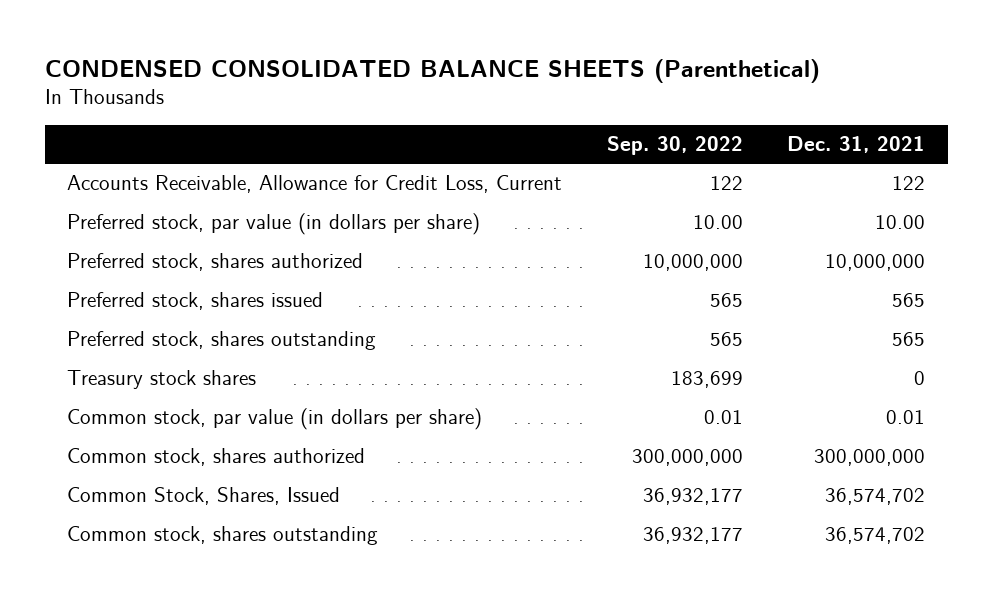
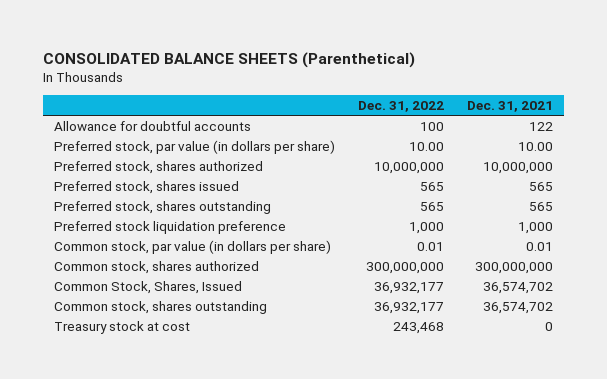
[44,58,820,83] CONDENSED CONSOLIDATED BALANCE SHEETS (Parenthetical) -> [42,51,415,68] CONSOLIDATED BALANCE SHEETS (Parenthetical)
[606,136,743,156] Sep. 30, 2022 -> none
none -> [358,100,445,112] Dec. 31, 2022
[67,175,563,194] Accounts Receivable, Allowance for Credit Loss, Current -> [54,120,252,131] Allowance for doubtful accounts
[67,370,257,390] Treasury stock shares -> none
none -> [54,220,287,234] Preferred stock liquidation preference
none -> [54,320,191,334] Treasury stock at cost

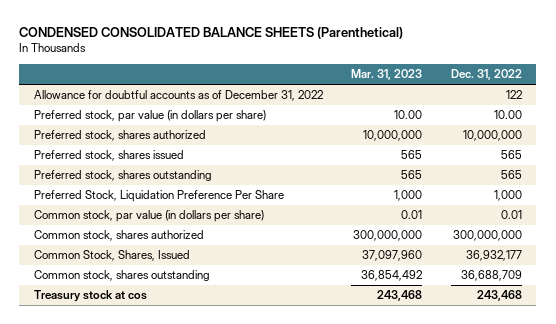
[42,51,415,68] CONSOLIDATED BALANCE SHEETS (Parenthetical) -> [19,27,404,40] CONDENSED CONSOLIDATED BALANCE SHEETS (Parenthetical)
[467,100,554,112] Dec. 31, 2021 -> none
none -> [351,69,423,81] Mar. 31, 2023
[54,120,252,131] Allowance for doubtful accounts -> [33,90,323,102] Allowance for doubtful accounts as of December 31, 2022
[420,121,445,131] 100 -> [505,90,522,100] 122
[54,220,287,234] Preferred stock liquidation preference -> [33,190,284,203] Preferred Stock, Liquidation Preference Per Share
[374,301,445,314] 36,932,177 -> [460,270,522,282] 36,688,709
[54,320,191,334] Treasury stock at cost -> [33,290,147,303] Treasury stock at cos

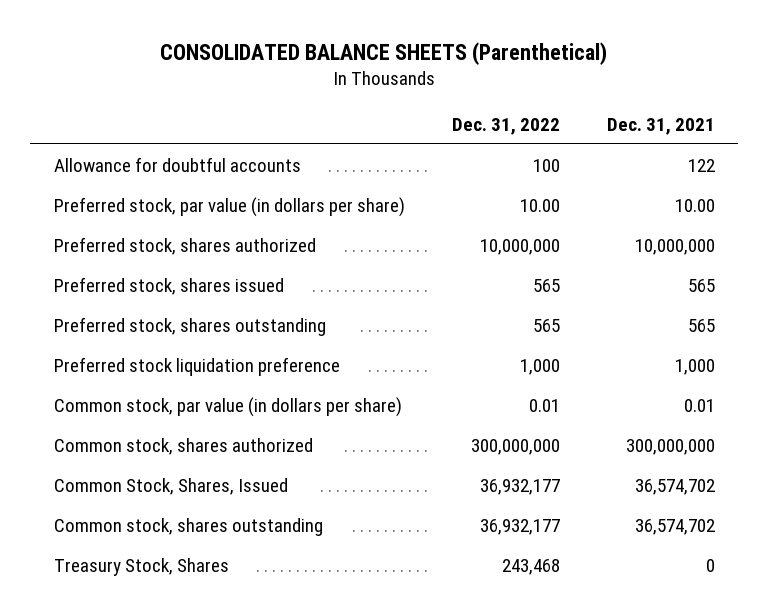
[19,27,404,40] CONDENSED CONSOLIDATED BALANCE SHEETS (Parenthetical) -> [160,41,608,65] CONSOLIDATED BALANCE SHEETS (Parenthetical)
[351,69,423,81] Mar. 31, 2023 -> none
none -> [606,117,715,135] Dec. 31, 2021
[33,90,323,102] Allowance for doubtful accounts as of December 31, 2022 -> [53,156,301,172] Allowance for doubtful accounts
[505,90,522,100] 122 -> [532,158,560,172] 100
[33,190,284,203] Preferred Stock, Liquidation Preference Per Share -> [53,356,340,376] Preferred stock liquidation preference
[460,270,522,282] 36,688,709 -> [479,518,560,535] 36,932,177
[33,290,147,303] Treasury stock at cos -> [53,557,229,576] Treasury Stock, Shares

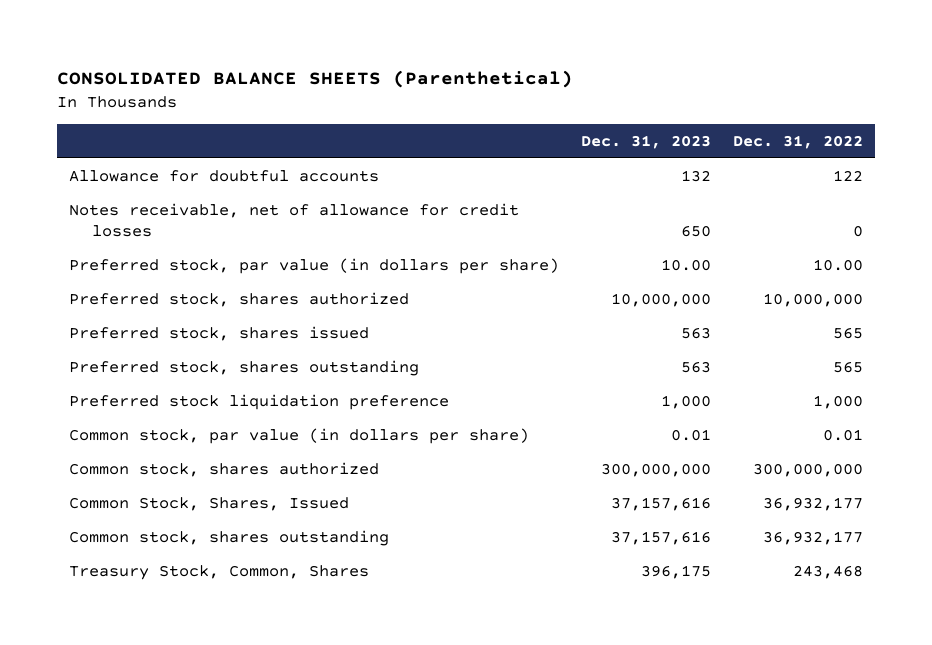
[606,117,715,135] Dec. 31, 2021 -> none
none -> [580,135,711,150] Dec. 31, 2023
[532,158,560,172] 100 -> [833,169,864,181] 122
none -> [68,202,519,238] Notes receivable, net of allowance for credit losses
[53,557,229,576] Treasury Stock, Shares -> [68,564,369,580] Treasury Stock, Common, Shares

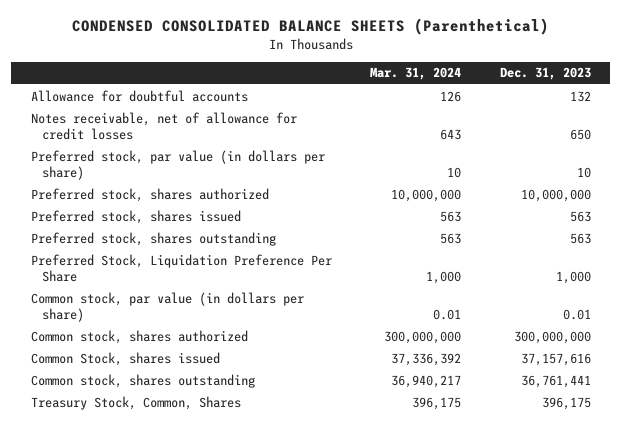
[57,69,574,88] CONSOLIDATED BALANCE SHEETS (Parenthetical) -> [71,18,549,36] CONDENSED CONSOLIDATED BALANCE SHEETS (Parenthetical)
[733,135,864,150] Dec. 31, 2022 -> none
none -> [370,67,462,81] Mar. 31, 2024
[660,258,711,271] 10.00 -> [577,166,592,178] 10
[68,393,449,410] Preferred stock liquidation preference -> [30,253,332,282] Preferred Stock, Liquidation Preference Per Share
[68,496,349,511] Common Stock, Shares, Issued -> [30,351,220,366] Common Stock, shares issued
[610,530,711,545] 37,157,616 -> [521,374,592,388] 36,761,441

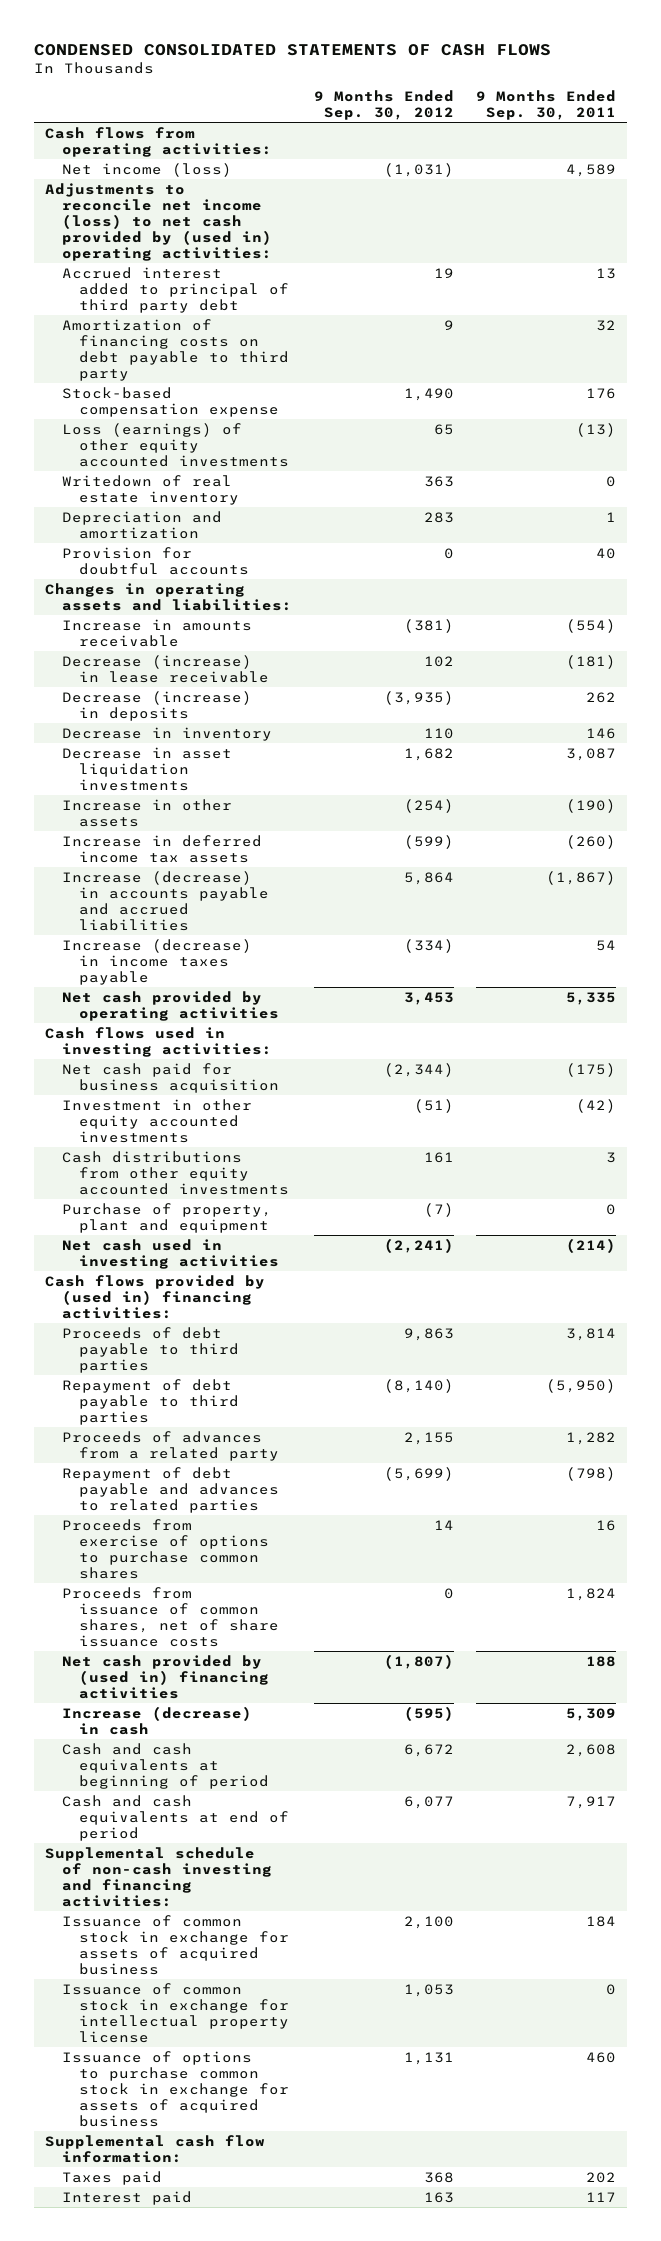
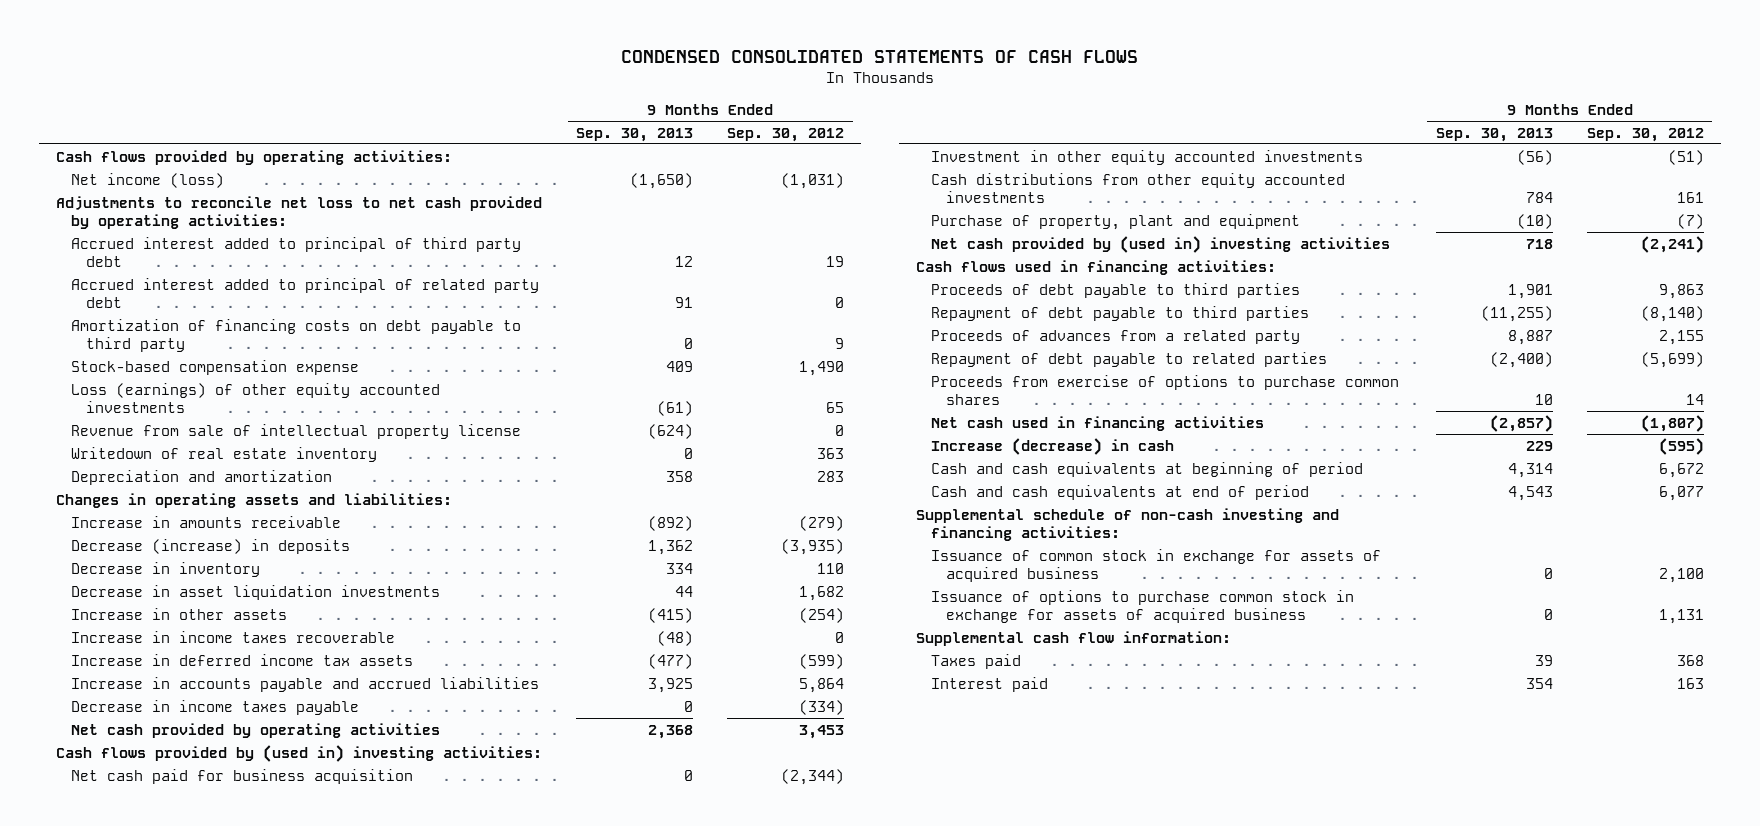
[476,89,617,121] 9 Months Ended Sep. 30, 2011 -> none
none -> [576,127,694,142] Sep. 30, 2013
[45,126,273,157] Cash flows from operating activities: -> [56,149,453,165] Cash flows provided by operating activities:
[45,182,273,261] Adjustments to reconcile net income (loss) to net cash provided by (used in) operating activities: -> [56,195,543,230] Adjustments to reconcile net loss to net cash provided by operating activities:
none -> [71,277,540,309] Accrued interest added to principal of related party debt
none -> [71,423,522,439] Revenue from sale of intellectual property license
[62,546,249,575] Provision for doubtful accounts -> none
[62,654,269,683] Decrease (increase) in lease receivable -> none
[404,618,455,633] (381) -> [799,515,845,531] (279)
none -> [71,630,396,643] Increase in income taxes recoverable
[62,870,269,931] Increase (decrease) in accounts payable and accrued liabilities -> [71,676,540,692] Increase in accounts payable and accrued liabilities
[62,938,253,985] Increase (decrease) in income taxes payable -> [71,699,360,715] Decrease in income taxes payable
[45,1026,273,1057] Cash flows used in investing activities: -> [56,744,543,762] Cash flows provided by (used in) investing activities:
[62,1238,279,1269] Net cash used in investing activities -> [931,235,1391,253] Net cash provided by (used in) investing activities
[45,1274,266,1319] Cash flows provided by (used in) financing activities: -> [916,259,1277,275] Cash flows used in financing activities:
[62,1466,279,1513] Repayment of debt payable and advances to related parties -> [931,351,1328,367] Repayment of debt payable to related parties
[62,1586,279,1647] Proceeds from issuance of common shares, net of share issuance costs -> none
[62,1654,269,1699] Net cash provided by (used in) financing activities -> [931,415,1265,431] Net cash used in financing activities
[62,1982,289,2043] Issuance of common stock in exchange for intellectual property license -> none

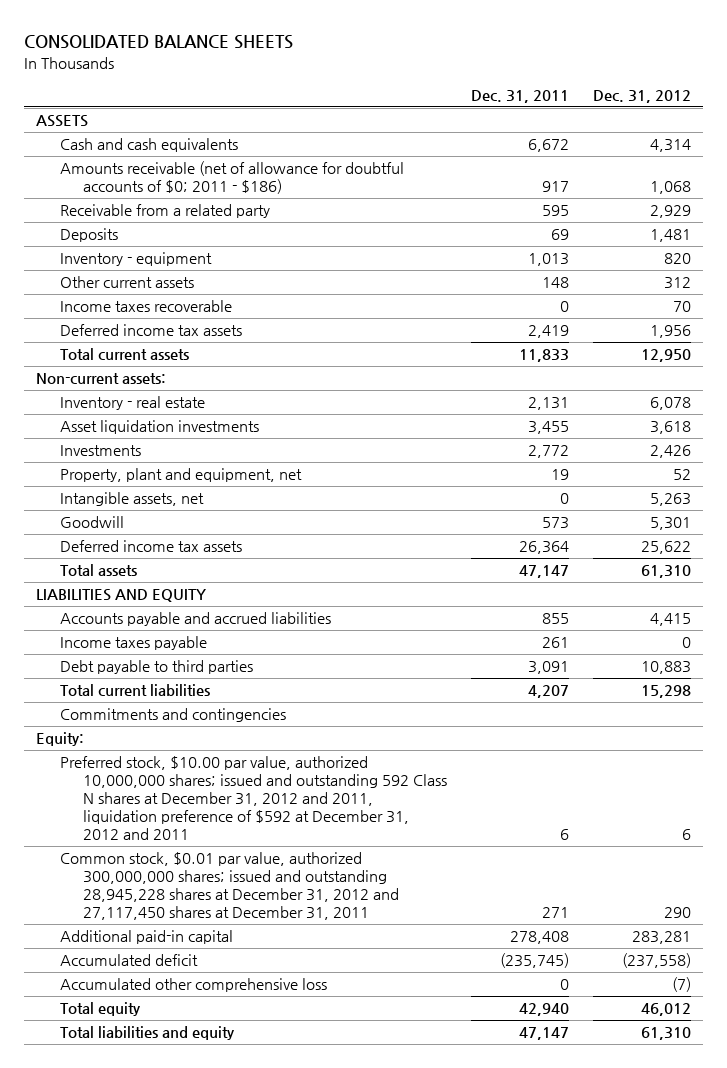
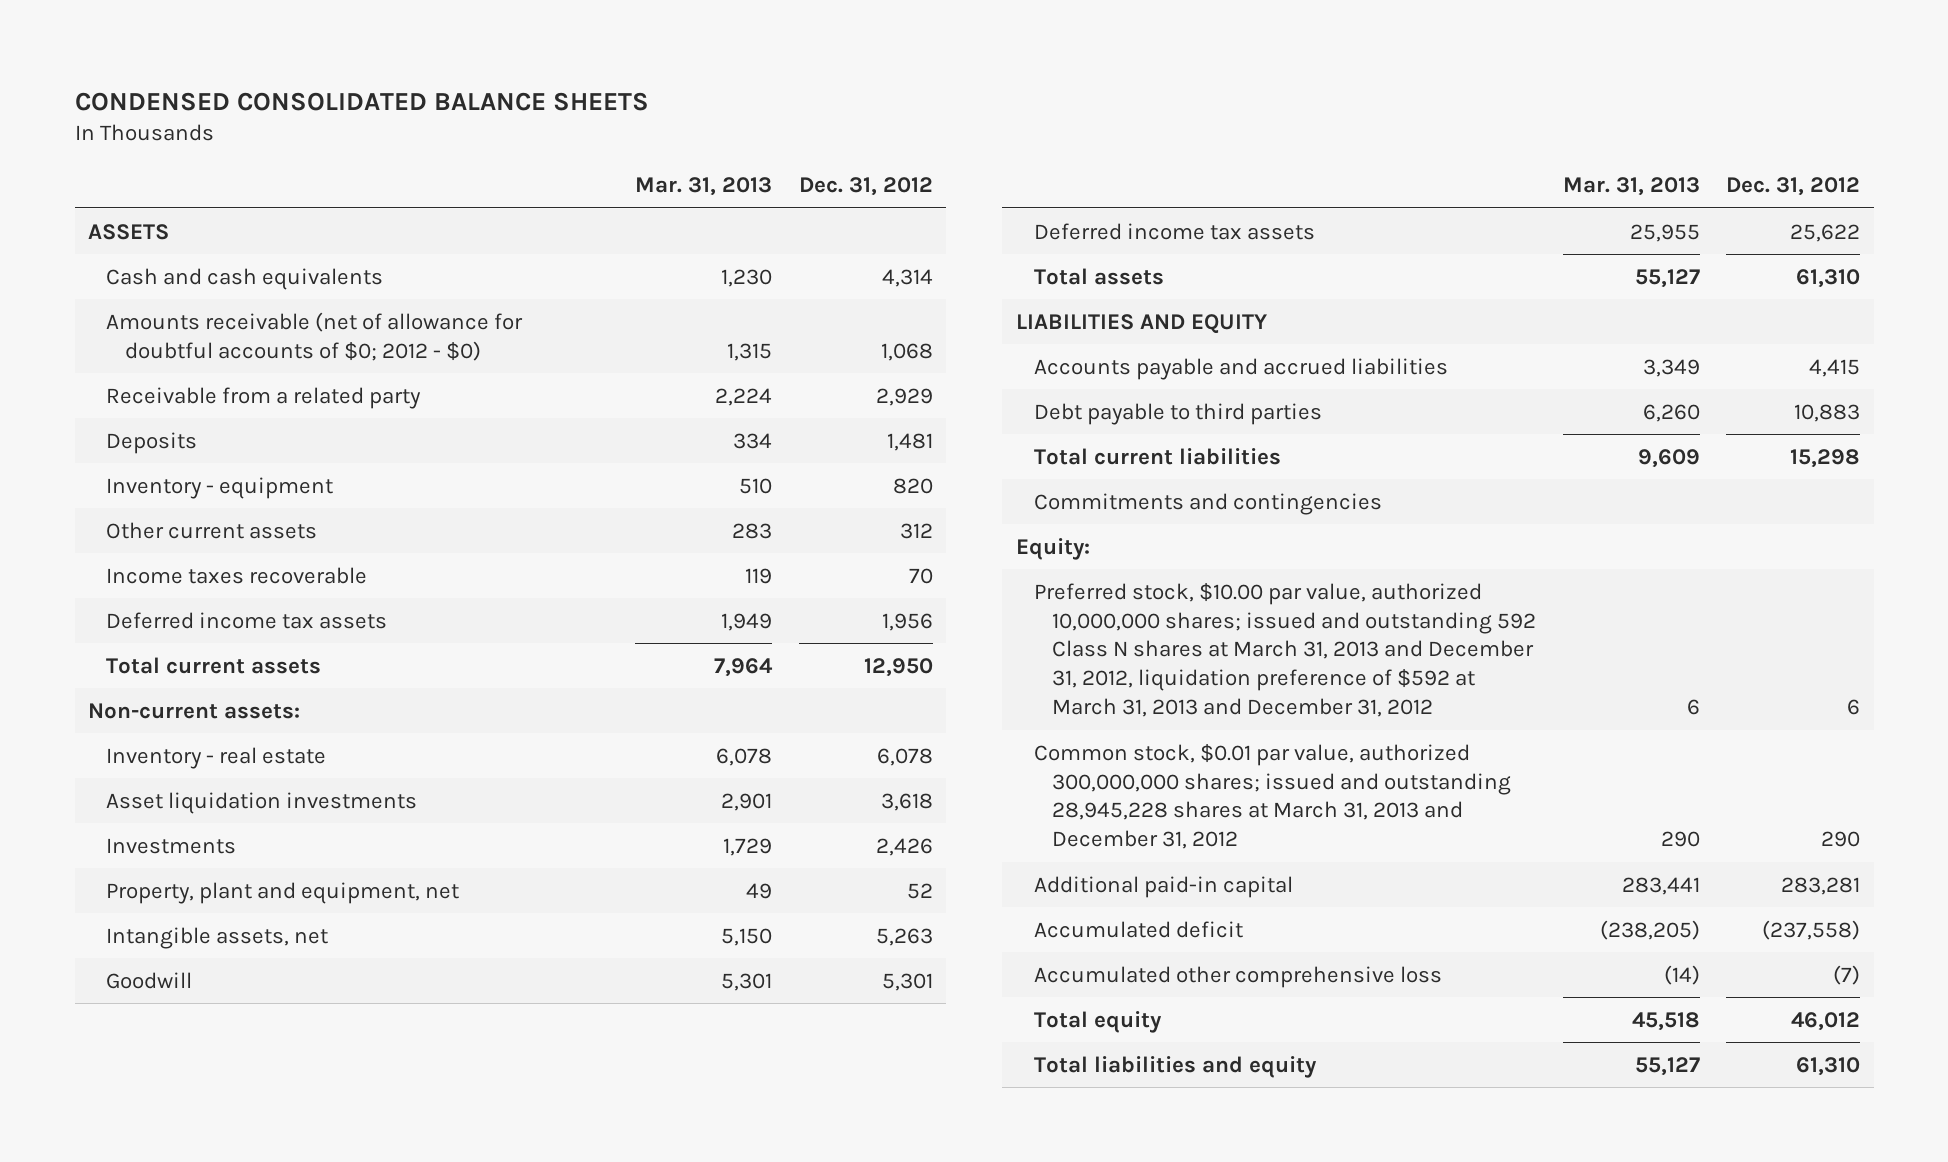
[24,35,294,50] CONSOLIDATED BALANCE SHEETS -> [74,91,649,111] CONDENSED CONSOLIDATED BALANCE SHEETS
[471,89,570,103] Dec. 31, 2011 -> none
none -> [635,177,773,197] Mar. 31, 2013
[59,161,404,195] Amounts receivable (net of allowance for doubtful accounts of $0; 2011 - $186) -> [106,311,524,361] Amounts receivable (net of allowance for doubtful accounts of $0; 2012 - $0)
[59,636,207,651] Income taxes payable -> none
[59,756,448,840] Preferred stock, $10.00 par value, authorized 10,000,000 shares; issued and outstanding 592 Class N shares at December 31, 2012 and 2011, liquidation preference of $592 at December 31, 2012 and 2011 -> [1033,582,1537,717] Preferred stock, $10.00 par value, authorized 10,000,000 shares; issued and outstanding 592 Class N shares at March 31, 2013 and December 31, 2012, liquidation preference of $592 at March 31, 2013 and December 31, 2012
[59,852,400,920] Common stock, $0.01 par value, authorized 300,000,000 shares; issued and outstanding 28,945,228 shares at December 31, 2012 and 27,117,450 shares at December 31, 2011 -> [1033,743,1512,850] Common stock, $0.01 par value, authorized 300,000,000 shares; issued and outstanding 28,945,228 shares at March 31, 2013 and December 31, 2012

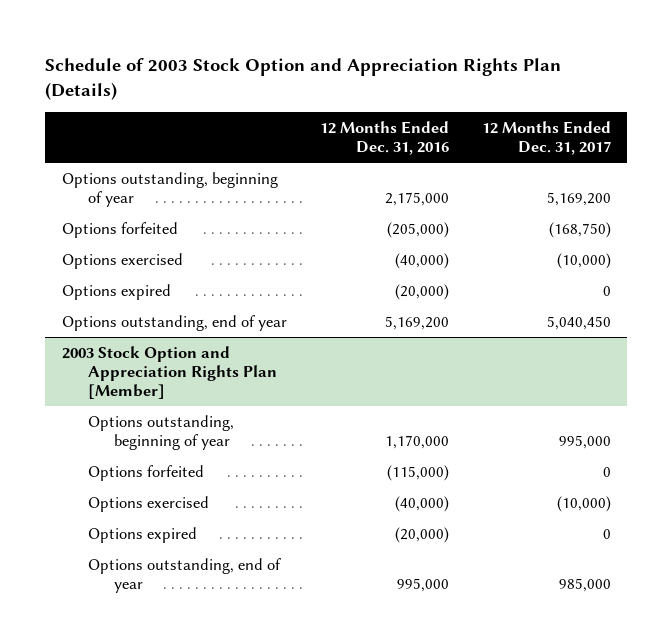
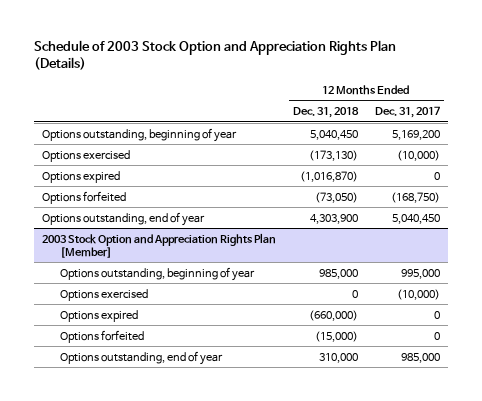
[319,120,449,155] 12 Months Ended Dec. 31, 2016 -> none
none -> [292,107,359,119] Dec. 31, 2018
[61,221,178,238] Options forfeited -> [42,190,127,204] Options forfeited
[87,464,204,481] Options forfeited -> [59,329,144,343] Options forfeited

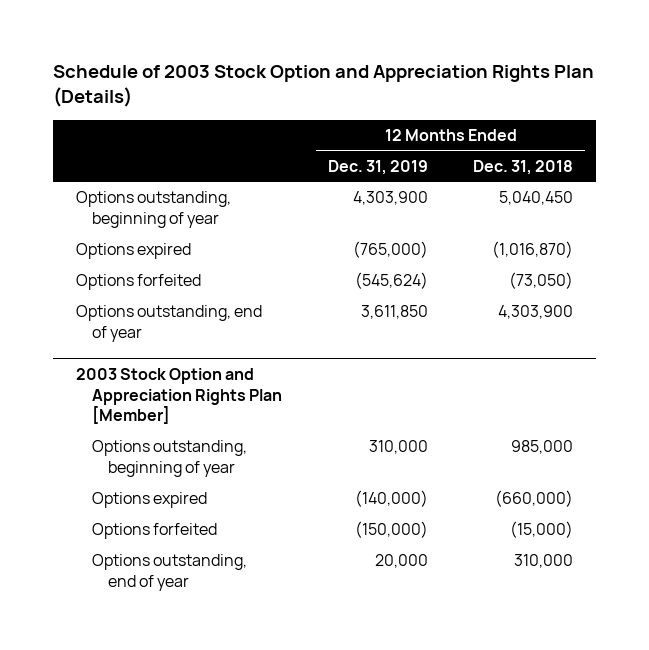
[374,106,440,119] Dec. 31, 2017 -> none
none -> [327,159,428,175] Dec. 31, 2019
[42,149,131,162] Options exercised -> none
[59,288,148,301] Options exercised -> none

